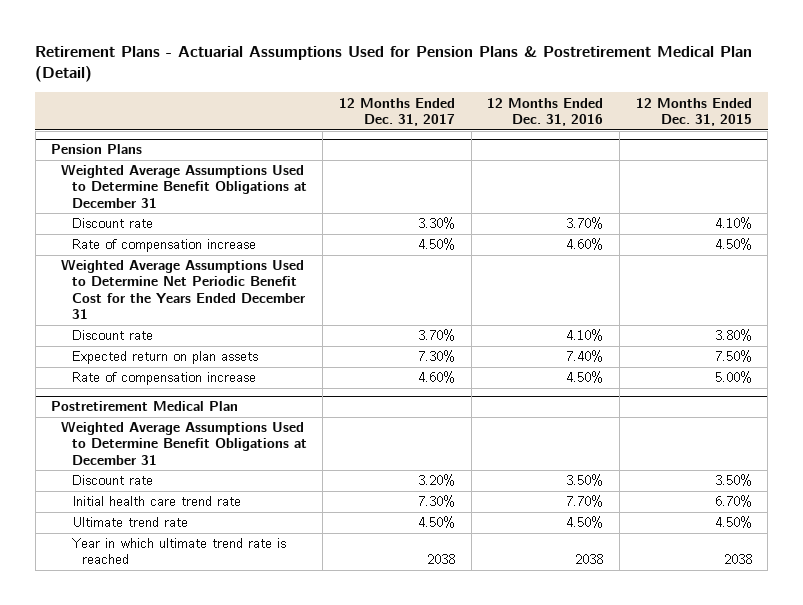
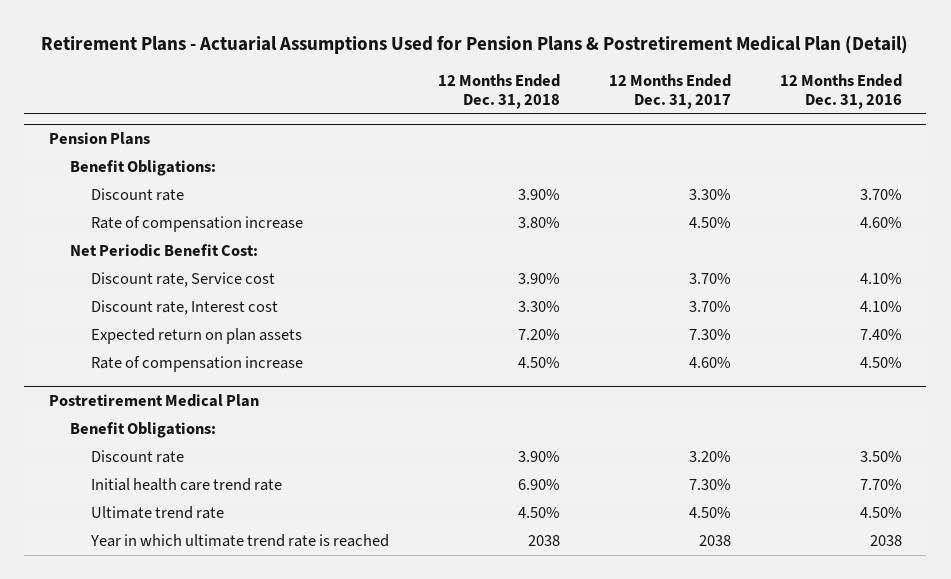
[635,97,752,126] 12 Months Ended Dec. 31, 2015 -> none
none -> [437,73,560,110] 12 Months Ended Dec. 31, 2018
[61,164,307,208] Weighted Average Assumptions Used to Determine Benefit Obligations at December 31 -> [69,160,216,177] Benefit Obligations:
[61,259,305,319] Weighted Average Assumptions Used to Determine Net Periodic Benefit Cost for the Years Ended December 31 -> [69,244,258,258] Net Periodic Benefit Cost:
[71,330,153,341] Discount rate -> [90,272,275,288] Discount rate, Service cost
none -> [90,300,278,316] Discount rate, Interest cost
[61,421,307,465] Weighted Average Assumptions Used to Determine Benefit Obligations at December 31 -> [69,422,216,439] Benefit Obligations:

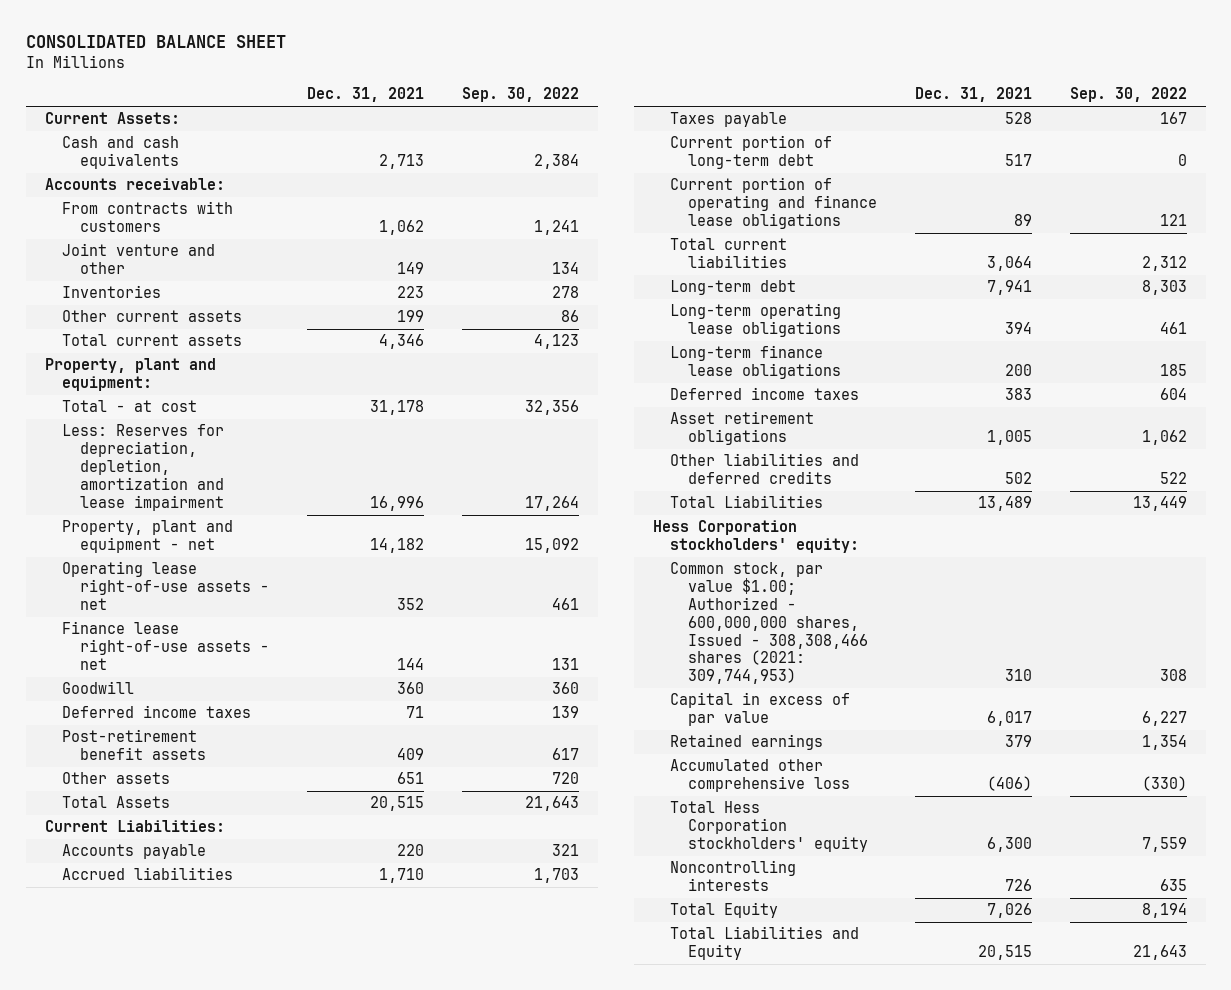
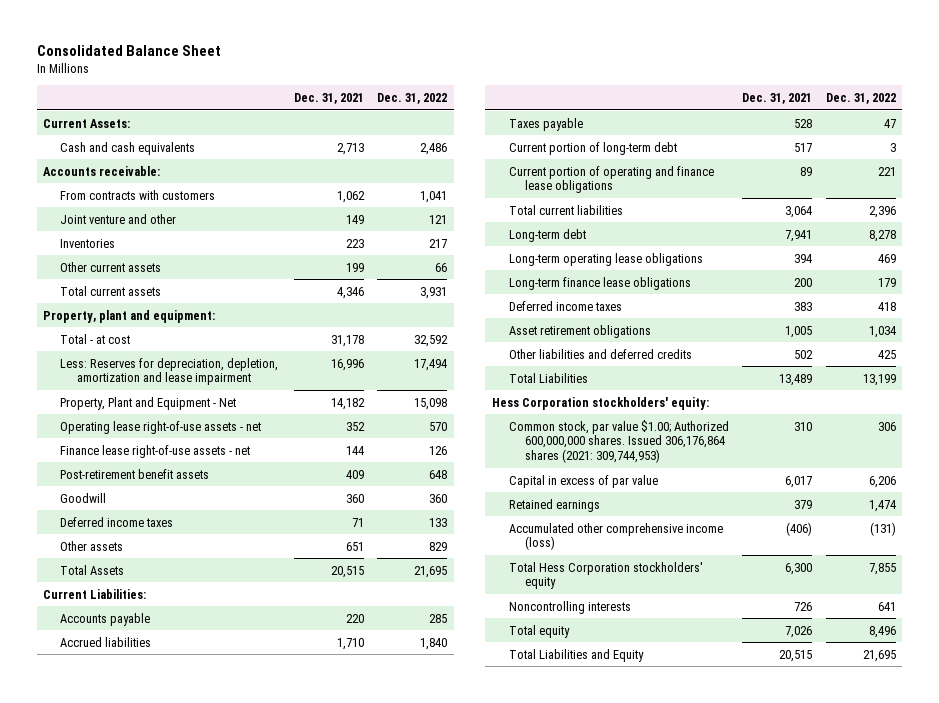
[25,35,286,49] CONSOLIDATED BALANCE SHEET -> [36,45,221,57] Consolidated Balance Sheet
[461,87,579,103] Sep. 30, 2022 -> none
none -> [377,93,448,105] Dec. 31, 2022
[62,520,234,554] Property, plant and equipment - net -> [60,396,237,410] Property, Plant and Equipment - Net
[62,729,206,761] Post-retirement benefit assets -> [60,468,210,479] Post-retirement benefit assets
[670,562,868,685] Common stock, par value $1.00; Authorized - 600,000,000 shares, Issued - 308,308,466 shares (2021: 309,744,953) -> [508,419,729,463] Common stock, par value $1.00; Authorized 600,000,000 shares. Issued 306,176,864 shares (2021: 309,744,953)
[670,759,850,793] Accumulated other comprehensive loss -> [508,522,723,551] Accumulated other comprehensive income (loss)
[670,902,779,919] Total Equity -> [508,624,570,638] Total equity

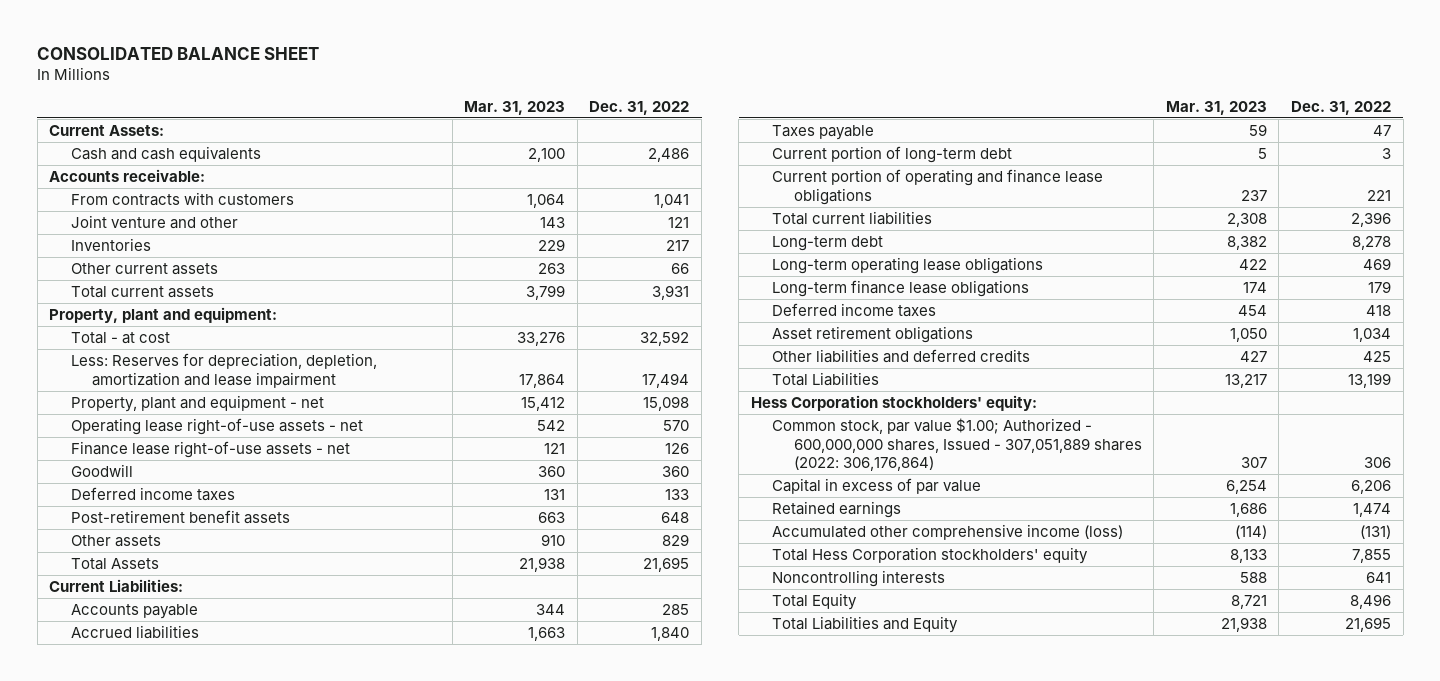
[36,45,221,57] Consolidated Balance Sheet -> [37,47,320,61] CONSOLIDATED BALANCE SHEET
[293,93,364,105] Dec. 31, 2021 -> none
none -> [464,100,566,115] Mar. 31, 2023
[60,396,237,410] Property, Plant and Equipment - Net -> [70,394,324,412] Property, plant and equipment - net
[60,468,210,479] Post-retirement benefit assets -> [70,509,290,524] Post-retirement benefit assets
[508,419,729,463] Common stock, par value $1.00; Authorized 600,000,000 shares. Issued 306,176,864 shares (2021: 309,744,953) -> [772,417,1142,472] Common stock, par value $1.00; Authorized - 600,000,000 shares, Issued - 307,051,889 shares (2022: 306,176,864)
[508,624,570,638] Total equity -> [772,592,858,610] Total Equity

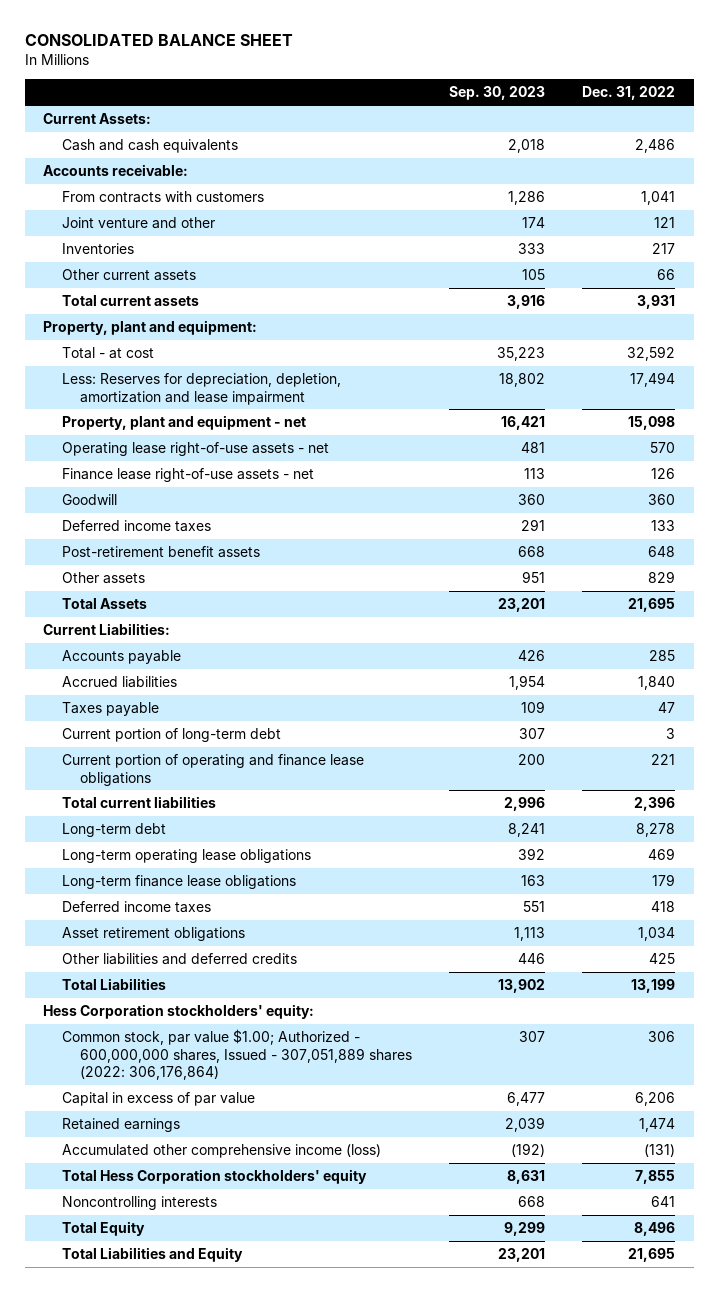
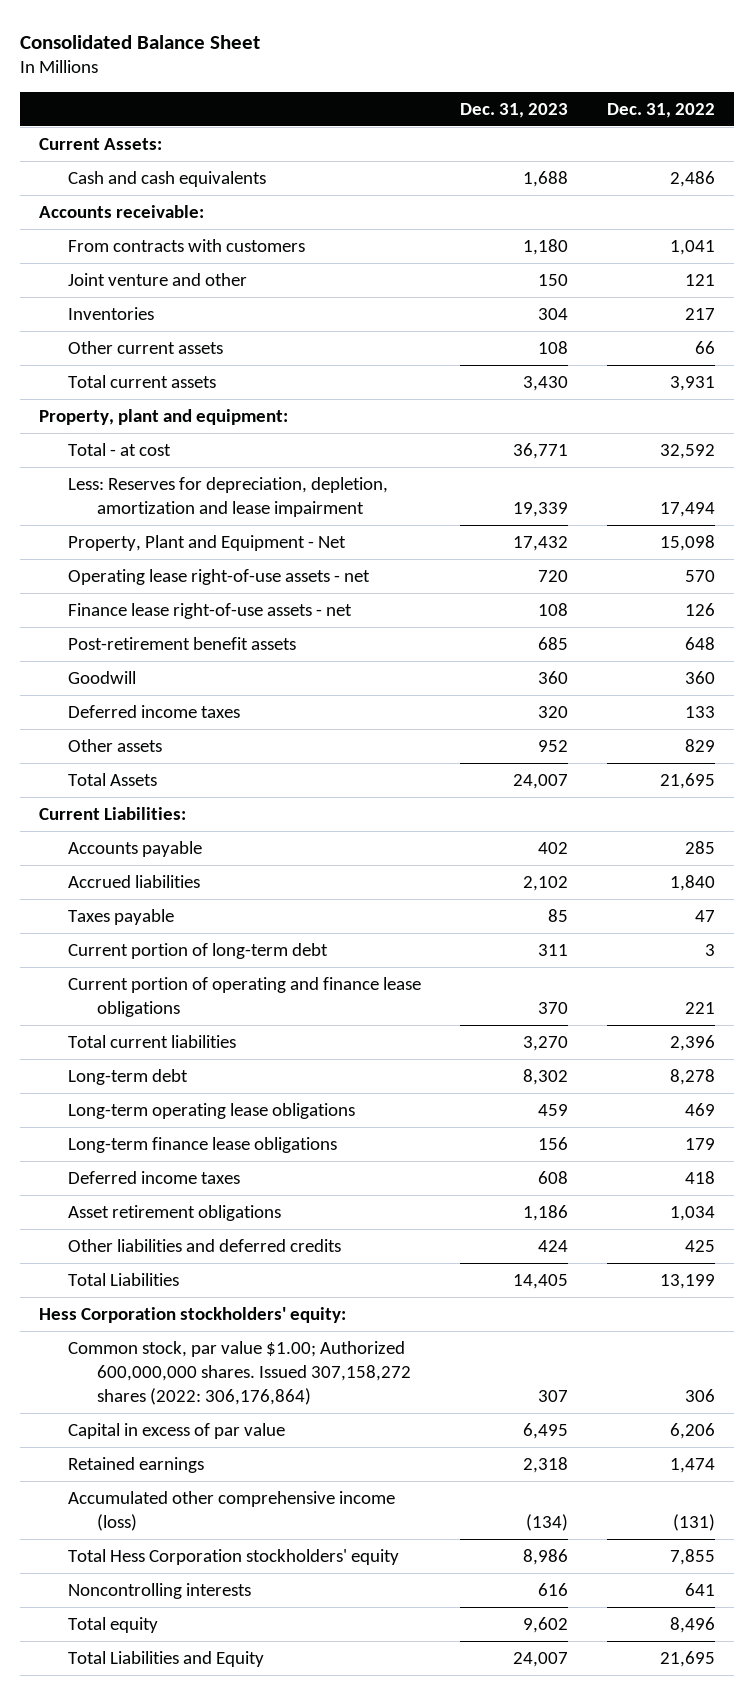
[24,34,293,47] CONSOLIDATED BALANCE SHEET -> [19,34,260,49] Consolidated Balance Sheet
[448,86,545,101] Sep. 30, 2023 -> none
none -> [459,102,568,118] Dec. 31, 2023
[61,415,306,431] Property, plant and equipment - net -> [67,534,346,551] Property, Plant and Equipment - Net
[61,546,260,559] Post-retirement benefit assets -> [67,636,296,650] Post-retirement benefit assets
[61,1029,412,1080] Common stock, par value $1.00; Authorized - 600,000,000 shares, Issued - 307,051,889 shares (2022: 306,176,864) -> [67,1340,411,1405] Common stock, par value $1.00; Authorized 600,000,000 shares. Issued 307,158,272 shares (2022: 306,176,864)
[61,1221,145,1237] Total Equity -> [67,1616,158,1633] Total equity

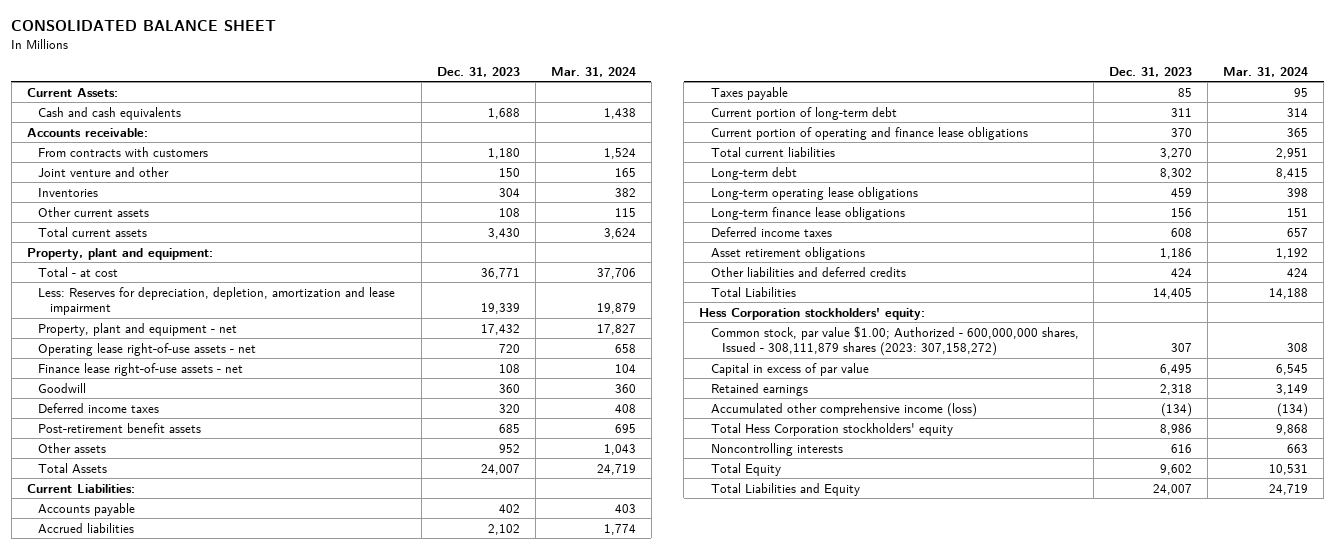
[19,34,260,49] Consolidated Balance Sheet -> [11,20,277,32] CONSOLIDATED BALANCE SHEET
[606,102,715,118] Dec. 31, 2022 -> none
none -> [550,66,636,77] Mar. 31, 2024
[67,534,346,551] Property, Plant and Equipment - Net -> [38,322,238,336] Property, plant and equipment - net
[67,636,296,650] Post-retirement benefit assets -> [38,422,202,433] Post-retirement benefit assets
[67,1340,411,1405] Common stock, par value $1.00; Authorized 600,000,000 shares. Issued 307,158,272 shares (2022: 306,176,864) -> [710,325,1079,356] Common stock, par value $1.00; Authorized - 600,000,000 shares, Issued - 308,111,879 shares (2023: 307,158,272)
[67,1616,158,1633] Total equity -> [710,462,781,476] Total Equity

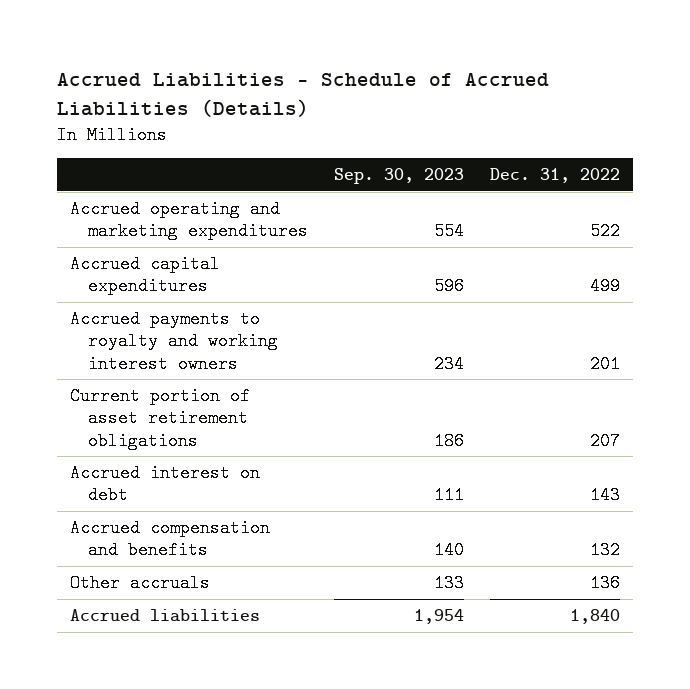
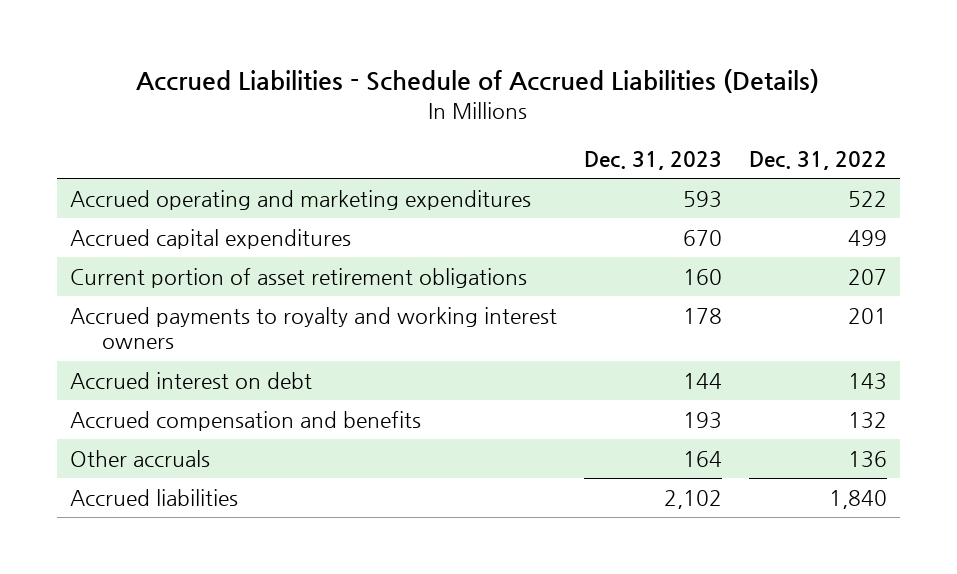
[334,168,465,185] Sep. 30, 2023 -> none
none -> [583,151,722,171] Dec. 31, 2023
[69,310,279,373] Accrued payments to royalty and working interest owners -> [70,306,558,350] Accrued payments to royalty and working interest owners

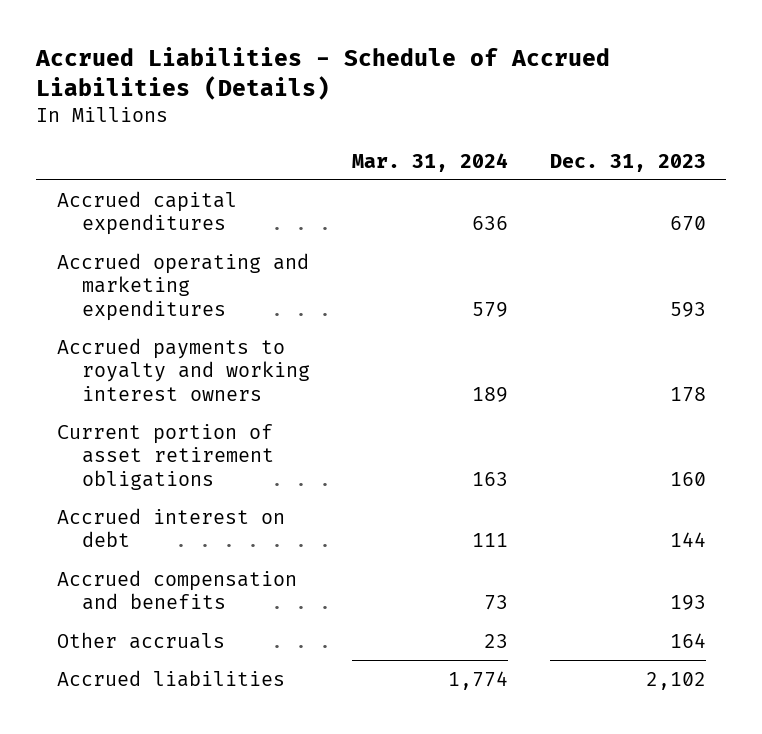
[748,151,887,171] Dec. 31, 2022 -> none
none -> [351,152,508,172] Mar. 31, 2024
[70,189,532,210] Accrued operating and marketing expenditures -> [56,252,309,321] Accrued operating and marketing expenditures
[70,267,528,288] Current portion of asset retirement obligations -> [56,423,275,490] Current portion of asset retirement obligations

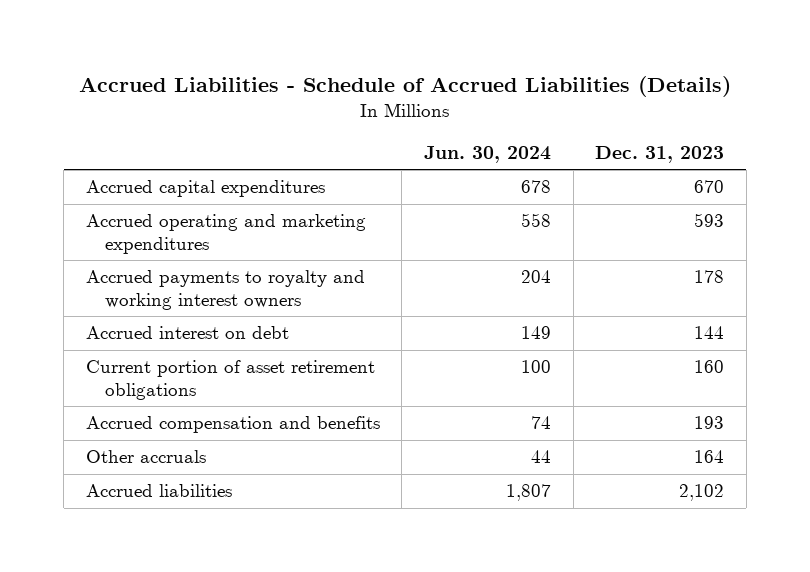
[351,152,508,172] Mar. 31, 2024 -> none
none -> [424,145,552,163] Jun. 30, 2024
[56,423,275,490] Current portion of asset retirement obligations -> [85,360,375,400] Current portion of asset retirement obligations

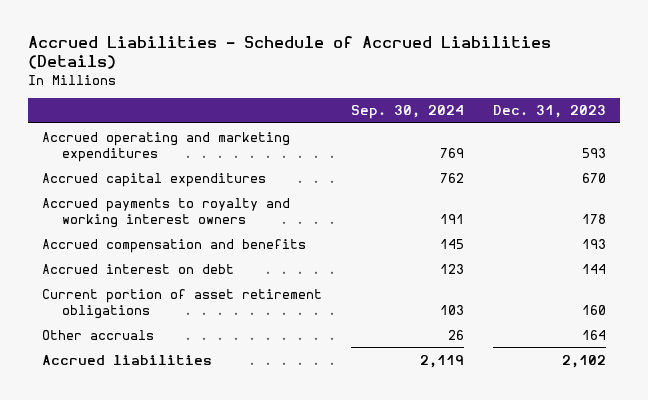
[424,145,552,163] Jun. 30, 2024 -> none
none -> [350,105,464,120] Sep. 30, 2024
[85,180,325,198] Accrued capital expenditures -> [41,172,266,187] Accrued capital expenditures
[85,416,380,434] Accrued compensation and benefits -> [41,238,306,253] Accrued compensation and benefits

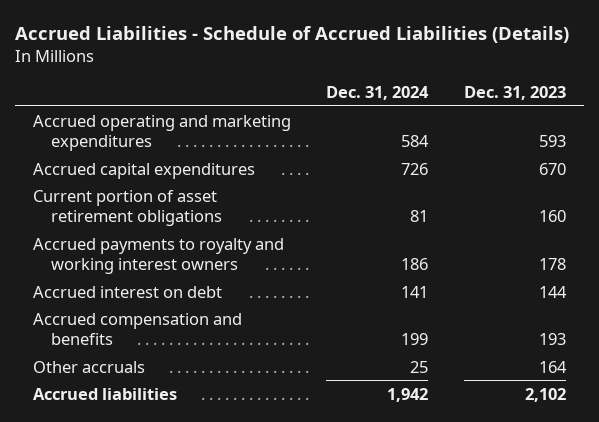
[350,105,464,120] Sep. 30, 2024 -> none
none -> [326,85,430,100] Dec. 31, 2024
[41,288,322,319] Current portion of asset retirement obligations -> [32,189,223,227] Current portion of asset retirement obligations
[41,238,306,253] Accrued compensation and benefits -> [32,312,242,346] Accrued compensation and benefits

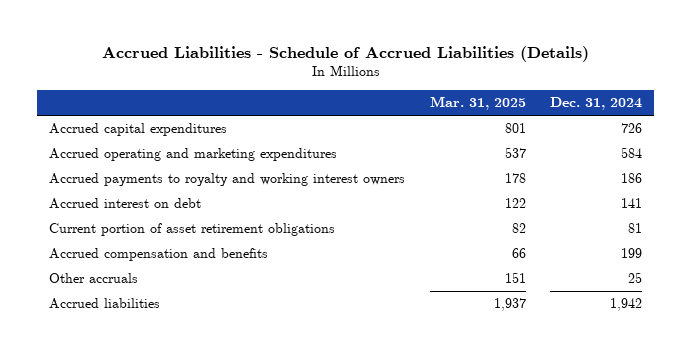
[464,85,567,100] Dec. 31, 2023 -> none
none -> [429,96,526,111] Mar. 31, 2025
[32,114,291,152] Accrued operating and marketing expenditures -> [48,148,337,162] Accrued operating and marketing expenditures
[32,189,223,227] Current portion of asset retirement obligations -> [48,223,335,237] Current portion of asset retirement obligations

